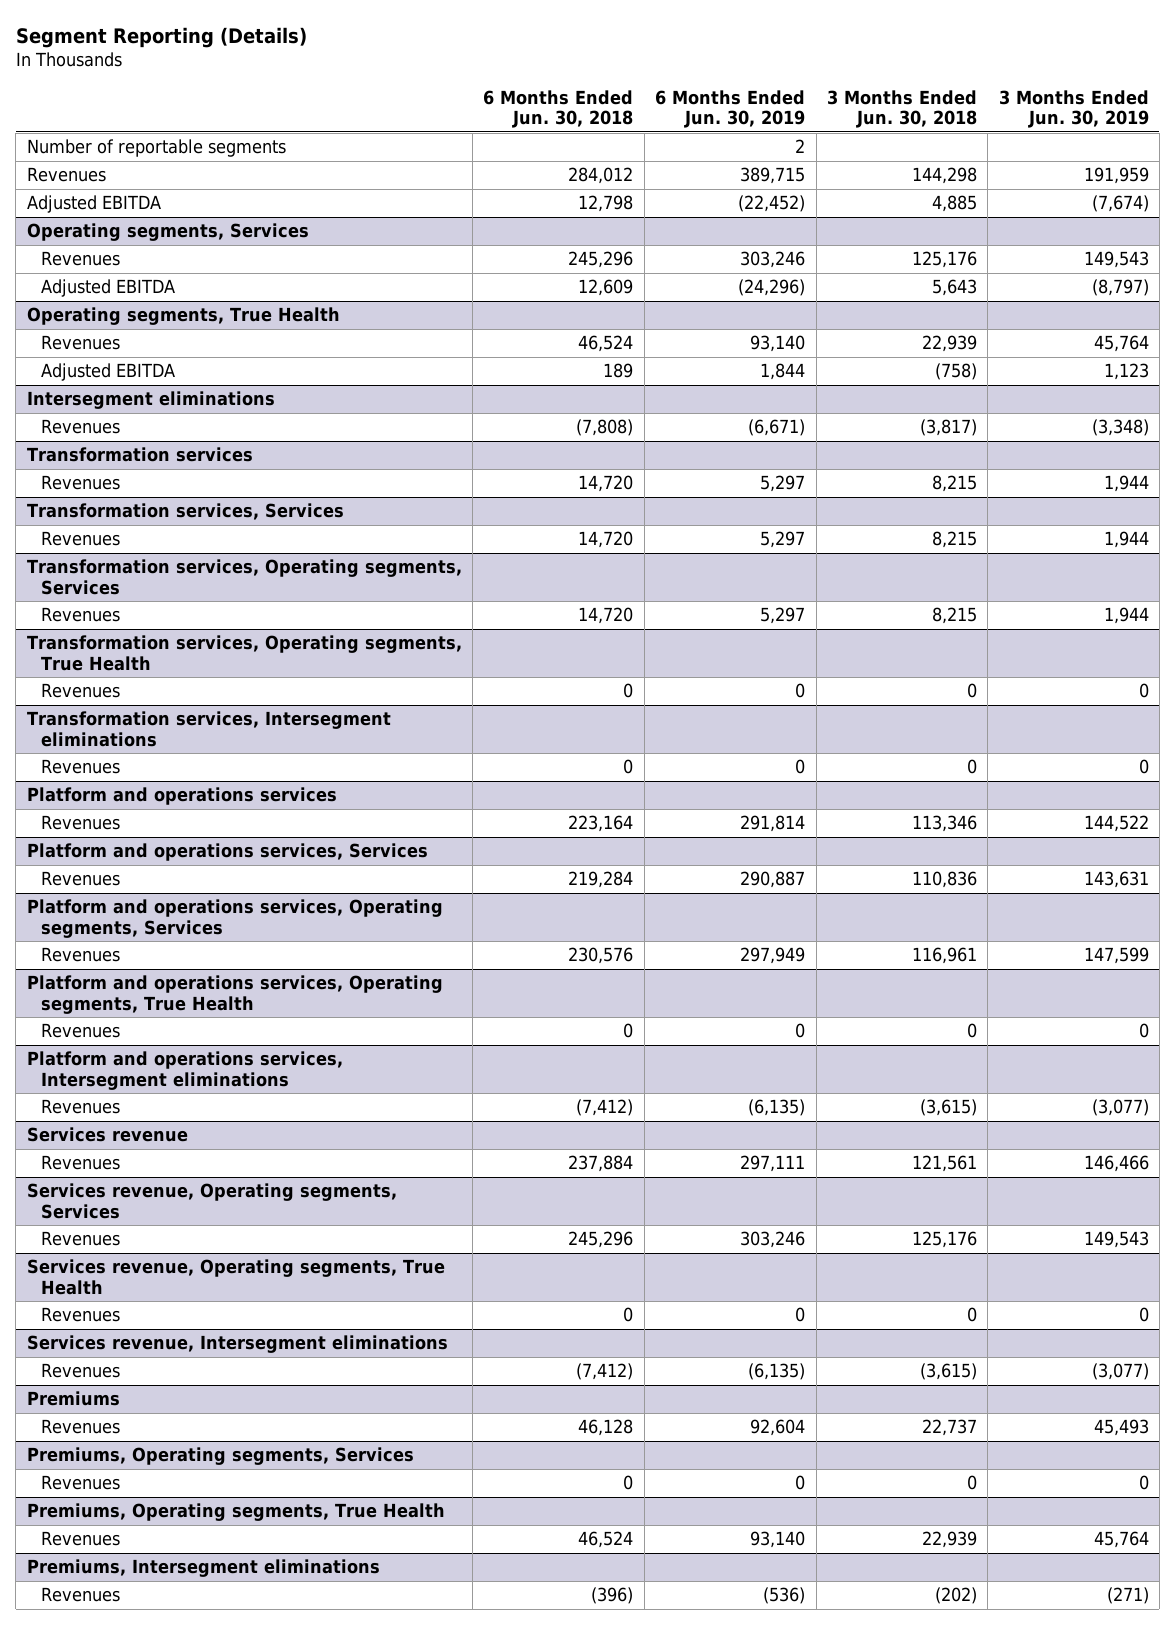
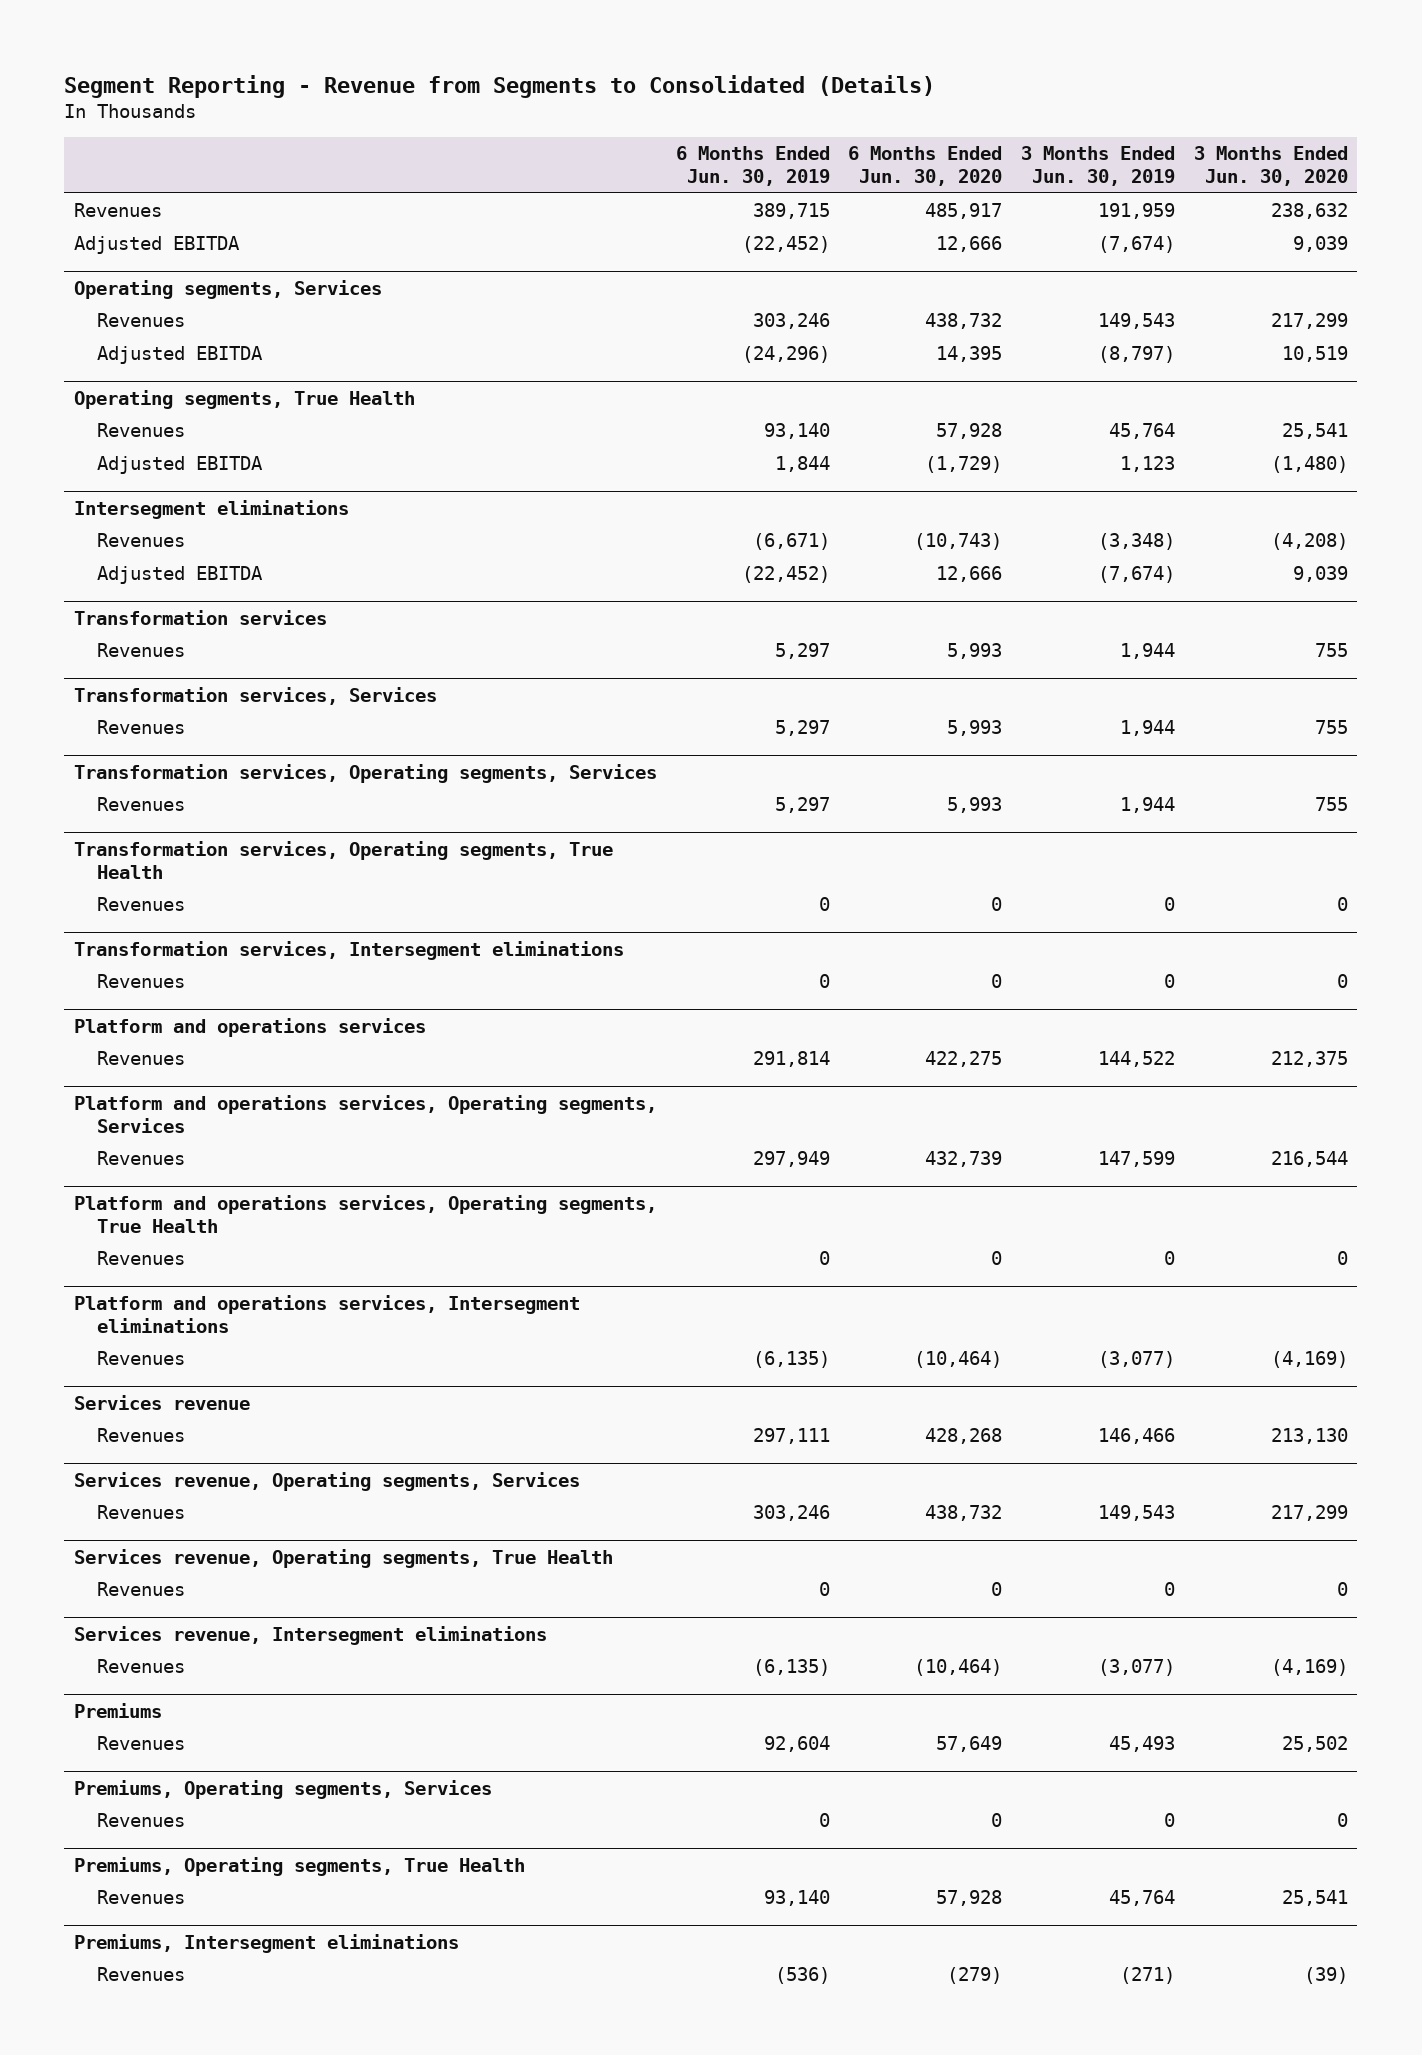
[15,26,307,48] Segment Reporting (Details) -> [64,75,936,99] Segment Reporting - Revenue from Segments to Consolidated (Details)
[483,89,634,129] 6 Months Ended Jun. 30, 2018 -> none
[826,89,977,129] 3 Months Ended Jun. 30, 2018 -> none
none -> [848,146,1003,187] 6 Months Ended Jun. 30, 2020
none -> [1193,146,1348,187] 3 Months Ended Jun. 30, 2020
[26,139,286,158] Number of reportable segments -> none
none -> [96,566,263,585] Adjusted EBITDA
[26,843,428,862] Platform and operations services, Services -> none
[40,871,120,887] Revenues -> none

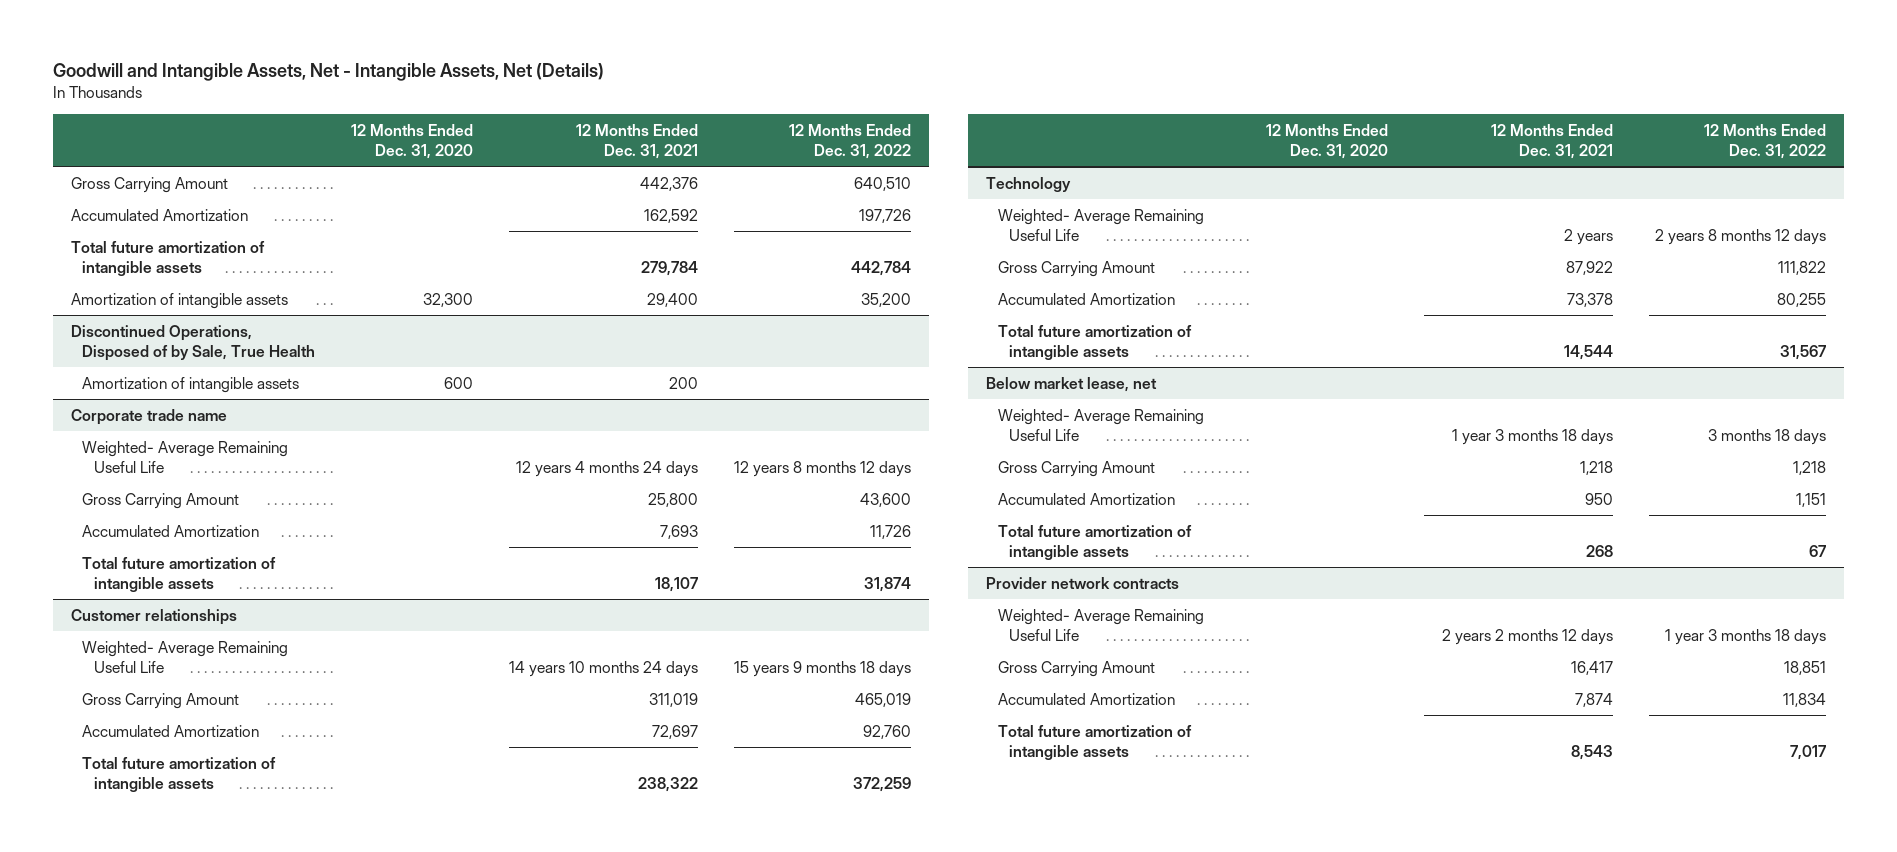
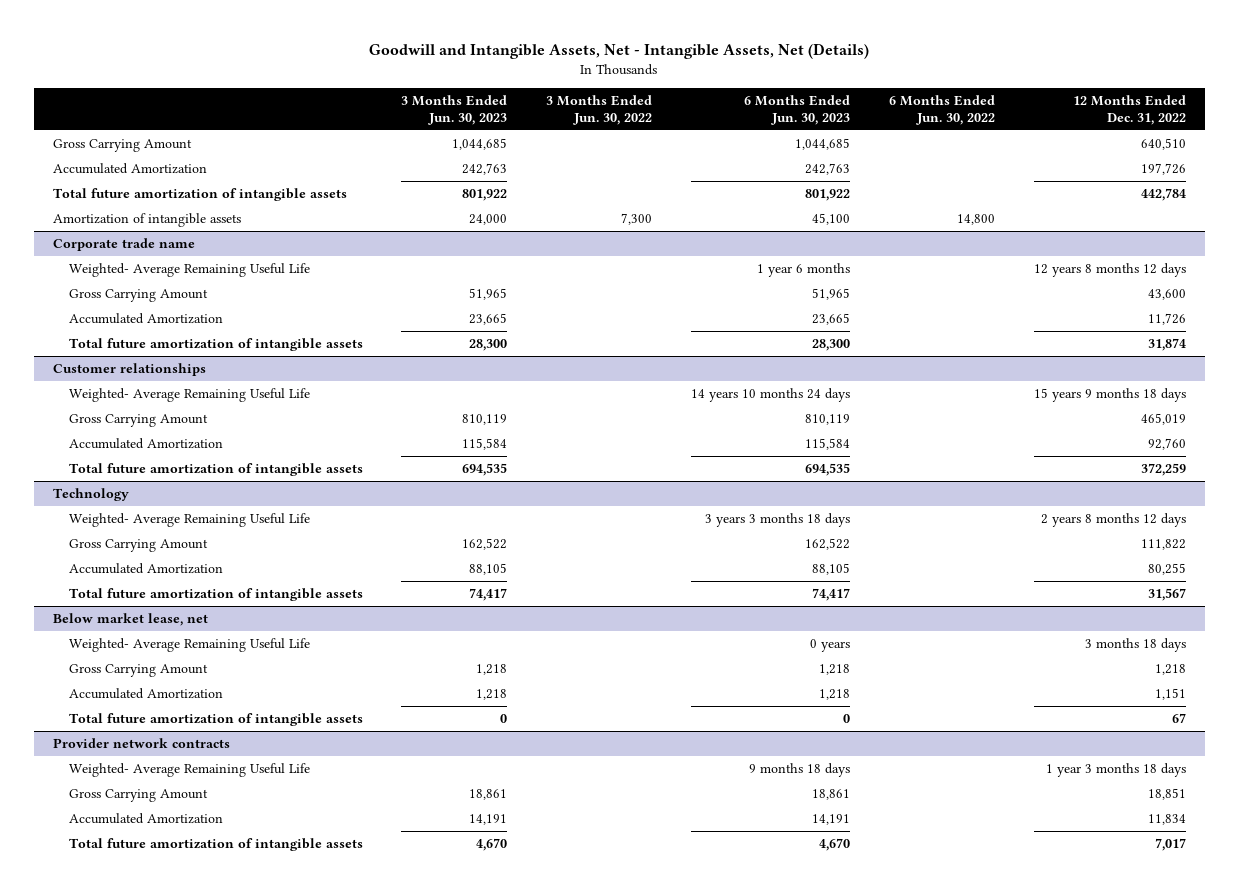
[351,123,474,159] 12 Months Ended Dec. 31, 2020 -> none
[575,123,698,159] 12 Months Ended Dec. 31, 2021 -> none
none -> [401,94,508,125] 3 Months Ended Jun. 30, 2023
none -> [546,94,653,125] 3 Months Ended Jun. 30, 2022
none -> [744,94,851,125] 6 Months Ended Jun. 30, 2023
none -> [888,94,995,125] 6 Months Ended Jun. 30, 2022
[70,292,288,309] Amortization of intangible assets -> none
[70,324,316,361] Discontinued Operations, Disposed of by Sale, True Health -> none

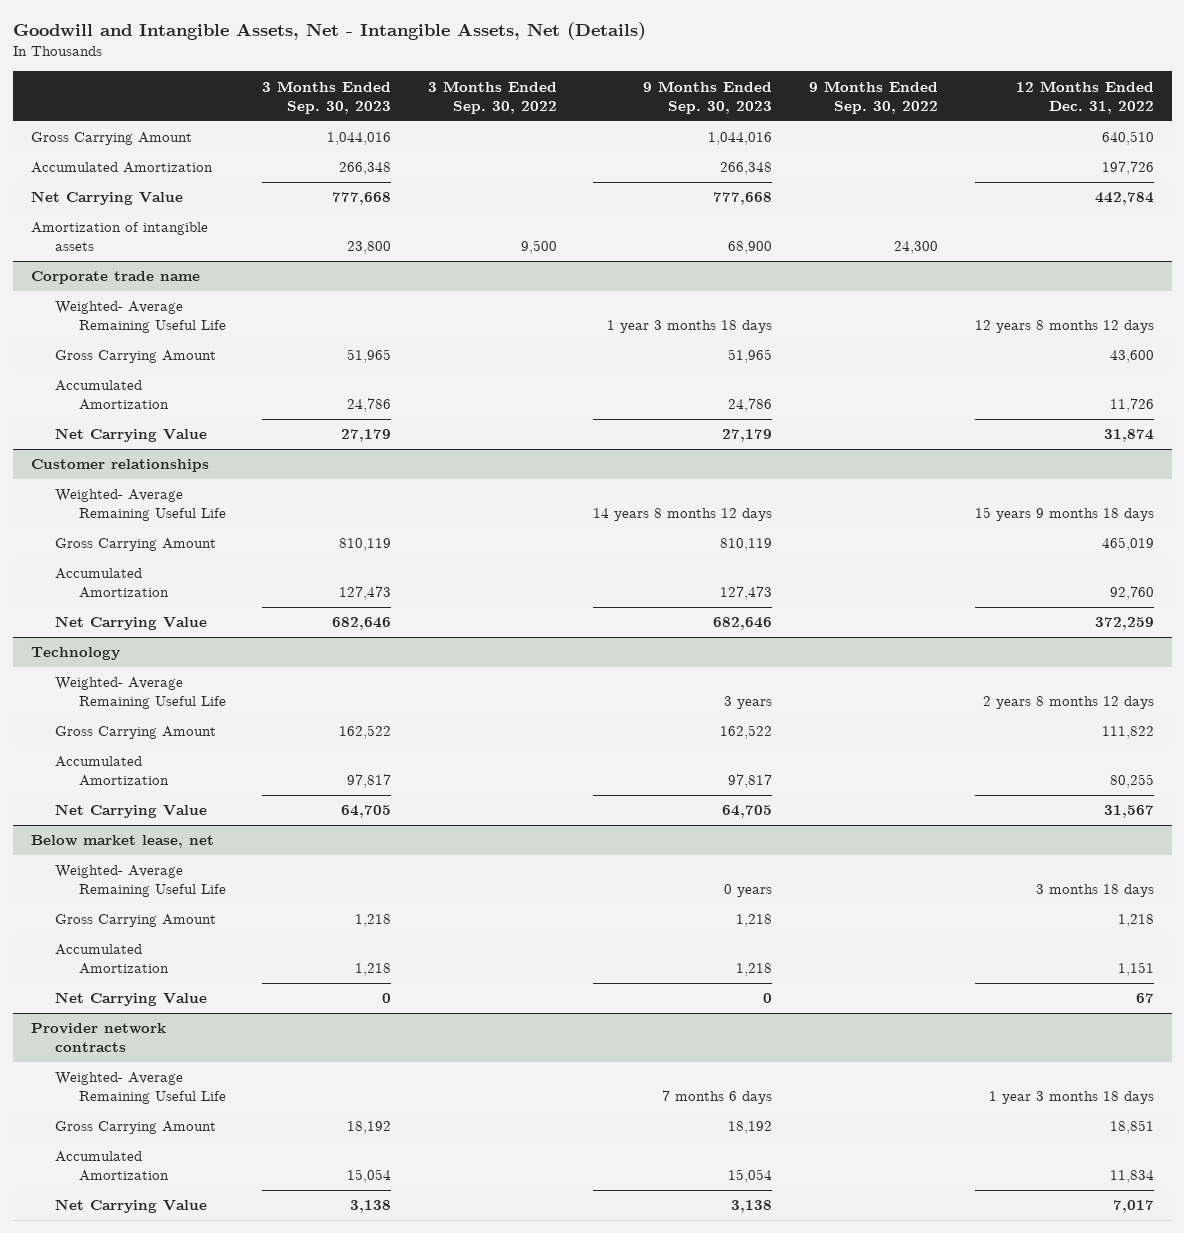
[401,94,508,125] 3 Months Ended Jun. 30, 2023 -> none
[546,94,653,125] 3 Months Ended Jun. 30, 2022 -> none
[744,94,851,125] 6 Months Ended Jun. 30, 2023 -> none
[888,94,995,125] 6 Months Ended Jun. 30, 2022 -> none
none -> [262,80,392,114] 3 Months Ended Sep. 30, 2023
none -> [427,80,557,114] 3 Months Ended Sep. 30, 2022
none -> [643,80,773,114] 9 Months Ended Sep. 30, 2023
none -> [808,80,938,114] 9 Months Ended Sep. 30, 2022
[53,187,348,201] Total future amortization of intangible assets -> [30,191,183,206] Net Carrying Value
[68,337,363,351] Total future amortization of intangible assets -> [54,428,207,443] Net Carrying Value
[68,462,363,476] Total future amortization of intangible assets -> [54,616,207,631] Net Carrying Value
[68,587,363,601] Total future amortization of intangible assets -> [54,804,207,819] Net Carrying Value
[68,712,363,726] Total future amortization of intangible assets -> [54,992,207,1007] Net Carrying Value
[68,837,363,851] Total future amortization of intangible assets -> [54,1199,207,1214] Net Carrying Value

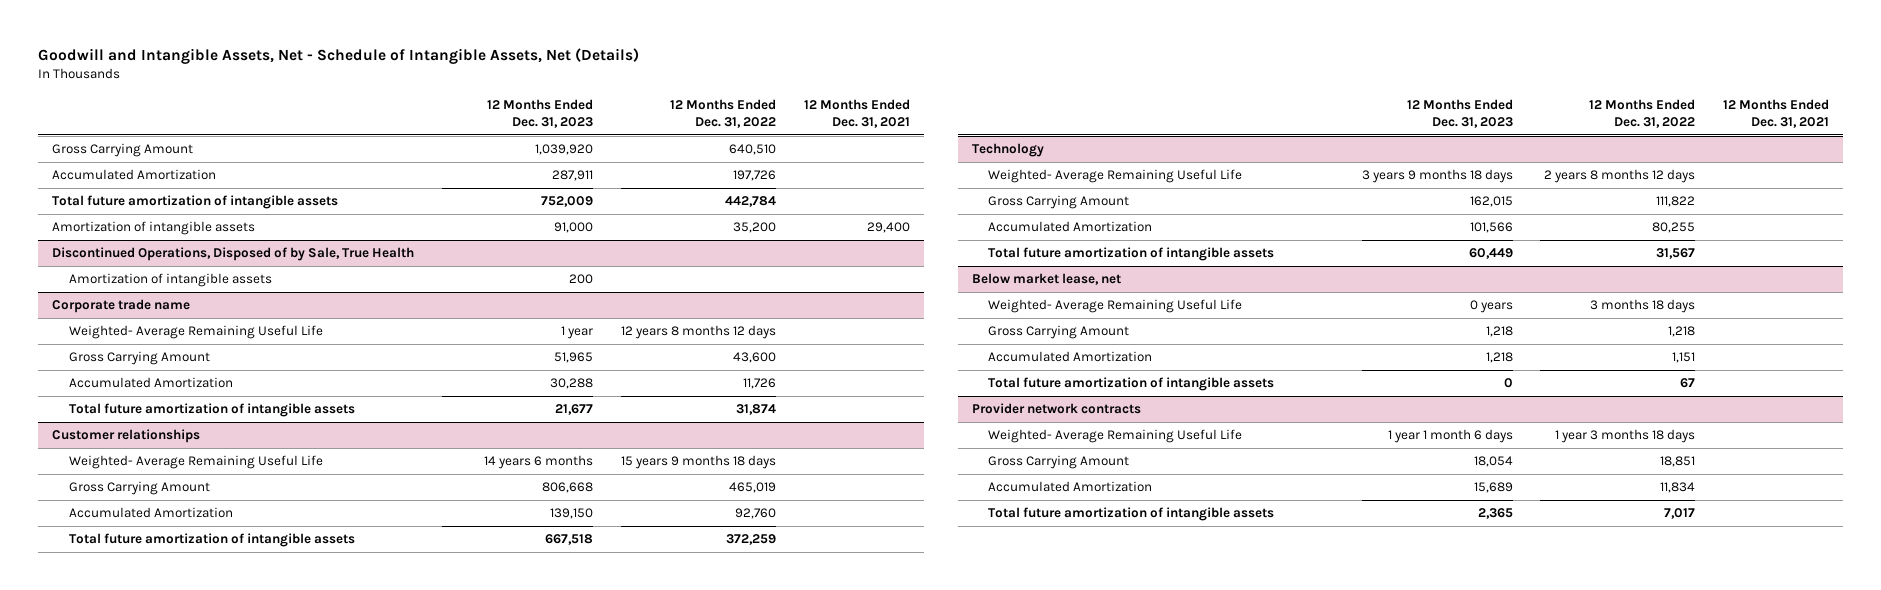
[12,21,646,40] Goodwill and Intangible Assets, Net - Intangible Assets, Net (Details) -> [38,47,640,64] Goodwill and Intangible Assets, Net - Schedule of Intangible Assets, Net (Details)
[262,80,392,114] 3 Months Ended Sep. 30, 2023 -> none
[427,80,557,114] 3 Months Ended Sep. 30, 2022 -> none
[643,80,773,114] 9 Months Ended Sep. 30, 2023 -> none
[808,80,938,114] 9 Months Ended Sep. 30, 2022 -> none
none -> [487,98,594,129] 12 Months Ended Dec. 31, 2023
none -> [803,98,910,129] 12 Months Ended Dec. 31, 2021
[30,191,183,206] Net Carrying Value -> [52,195,339,210] Total future amortization of intangible assets
none -> [52,221,256,236] Amortization of intangible assets
none -> [52,247,415,262] Discontinued Operations, Disposed of by Sale, True Health
[54,428,207,443] Net Carrying Value -> [68,403,355,418] Total future amortization of intangible assets
[54,616,207,631] Net Carrying Value -> [68,533,355,548] Total future amortization of intangible assets
[54,804,207,819] Net Carrying Value -> [988,247,1275,262] Total future amortization of intangible assets
[54,992,207,1007] Net Carrying Value -> [988,377,1275,392] Total future amortization of intangible assets
[54,1199,207,1214] Net Carrying Value -> [988,507,1275,522] Total future amortization of intangible assets

